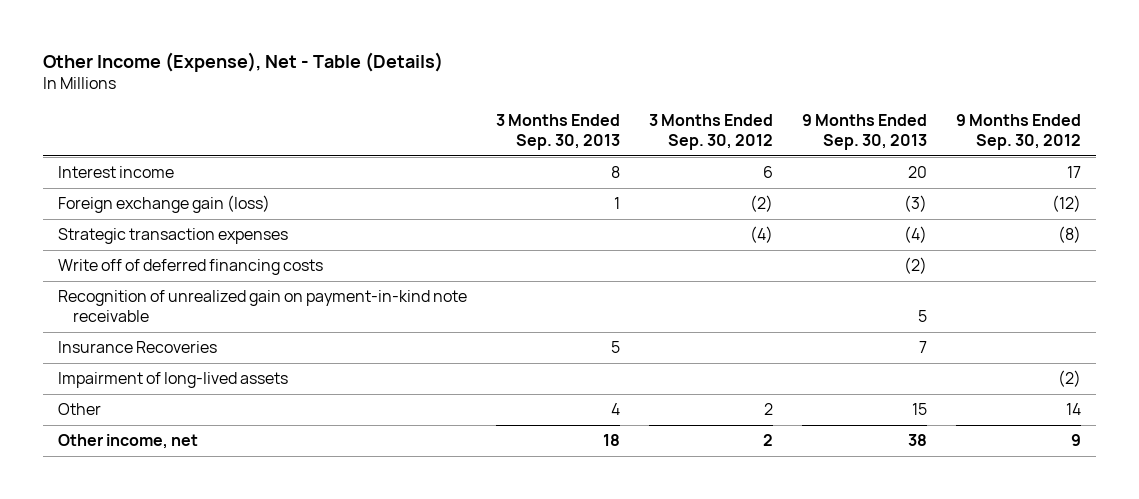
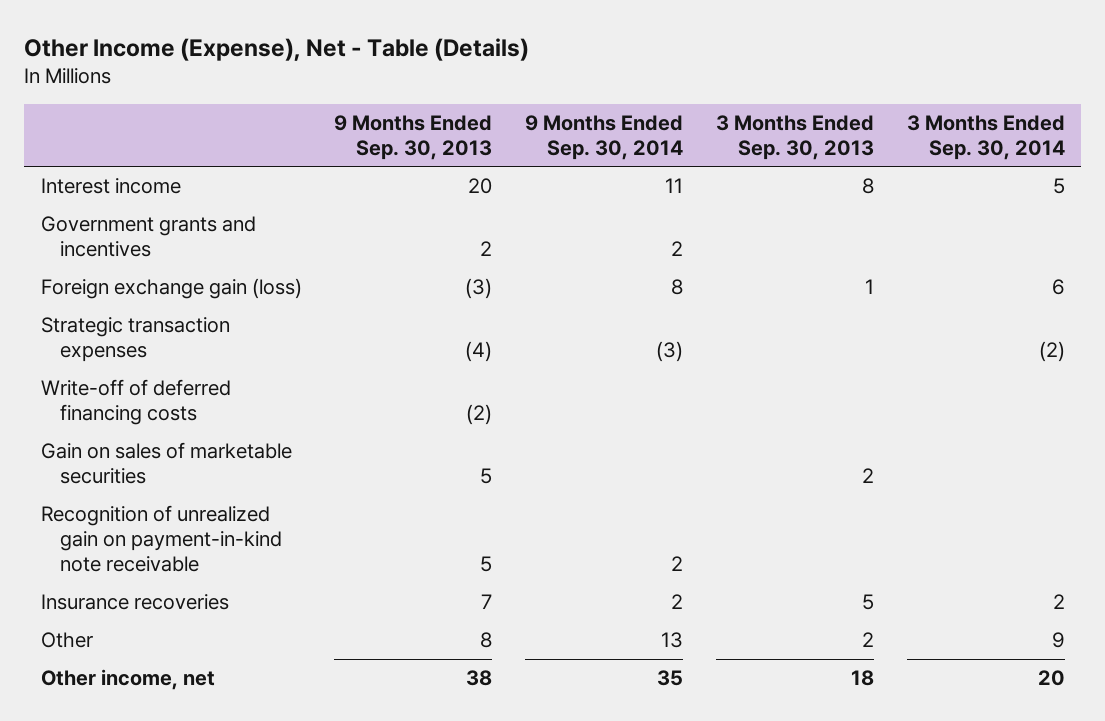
[648,114,773,150] 3 Months Ended Sep. 30, 2012 -> none
[956,114,1082,150] 9 Months Ended Sep. 30, 2012 -> none
none -> [525,114,684,160] 9 Months Ended Sep. 30, 2014
none -> [906,114,1065,160] 3 Months Ended Sep. 30, 2014
none -> [40,216,256,258] Government grants and incentives
[57,259,323,276] Write off of deferred financing costs -> [40,379,231,426] Write-off of deferred financing costs
none -> [40,442,292,485] Gain on sales of marketable securities
[57,372,288,389] Impairment of long-lived assets -> none
[57,341,217,354] Insurance Recoveries -> [40,594,229,611] Insurance recoveries
[610,403,620,416] 4 -> [861,632,874,648] 2
[912,403,928,416] 15 -> [480,632,493,649] 8

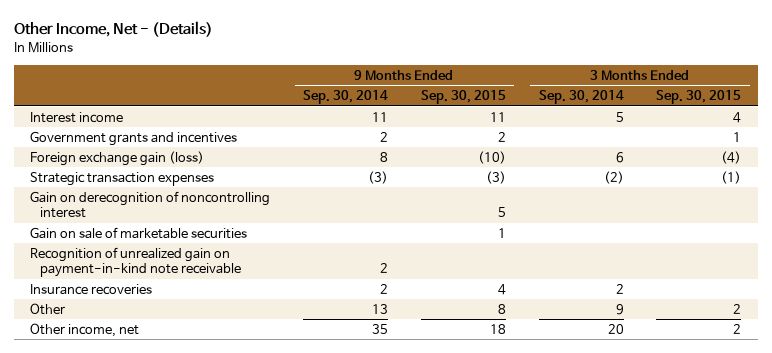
[24,37,530,61] Other Income (Expense), Net - Table (Details) -> [13,21,213,38] Other Income, Net - (Details)
[334,114,493,160] 9 Months Ended Sep. 30, 2013 -> none
[715,114,874,160] 3 Months Ended Sep. 30, 2013 -> none
none -> [420,90,506,105] Sep. 30, 2015
none -> [656,90,742,105] Sep. 30, 2015
[40,379,231,426] Write-off of deferred financing costs -> none
none -> [30,190,271,219] Gain on derecognition of noncontrolling interest
[40,442,292,485] Gain on sales of marketable securities -> [30,226,248,239] Gain on sale of marketable securities

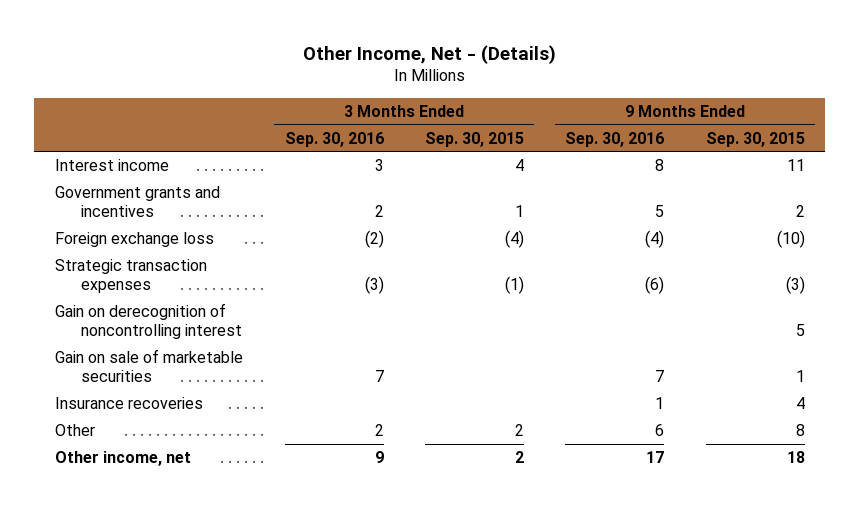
[302,90,388,105] Sep. 30, 2014 -> none
[538,90,624,105] Sep. 30, 2014 -> none
none -> [284,131,384,147] Sep. 30, 2016
none -> [565,131,665,147] Sep. 30, 2016
[30,150,205,166] Foreign exchange gain (loss) -> [55,232,215,248] Foreign exchange loss
[30,246,242,278] Recognition of unrealized gain on payment-in-kind note receivable -> none

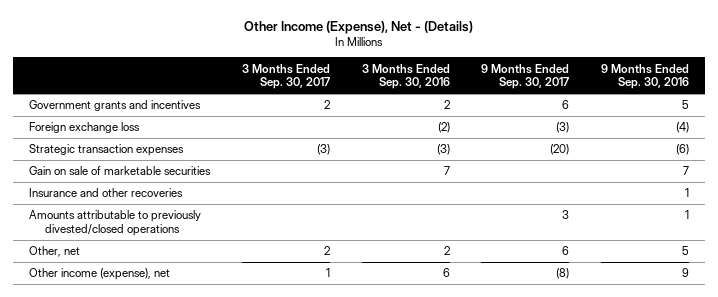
[302,44,556,64] Other Income, Net - (Details) -> [244,20,474,34] Other Income (Expense), Net - (Details)
[424,131,524,147] Sep. 30, 2015 -> none
[705,131,805,147] Sep. 30, 2015 -> none
none -> [241,63,330,90] 3 Months Ended Sep. 30, 2017
none -> [481,63,570,90] 9 Months Ended Sep. 30, 2017
[55,159,170,172] Interest income -> none
[55,303,242,340] Gain on derecognition of noncontrolling interest -> none
[55,397,204,410] Insurance recoveries -> [29,188,184,198] Insurance and other recoveries
none -> [29,210,202,236] Amounts attributable to previously divested/closed operations
[55,424,96,437] Other -> [29,246,81,258] Other, net
[655,424,665,437] 6 -> [682,246,690,256] 5
[55,451,192,467] Other income, net -> [29,268,171,281] Other income (expense), net
[374,451,384,464] 9 -> [442,268,450,278] 6
[646,451,665,464] 17 -> [682,268,690,278] 9

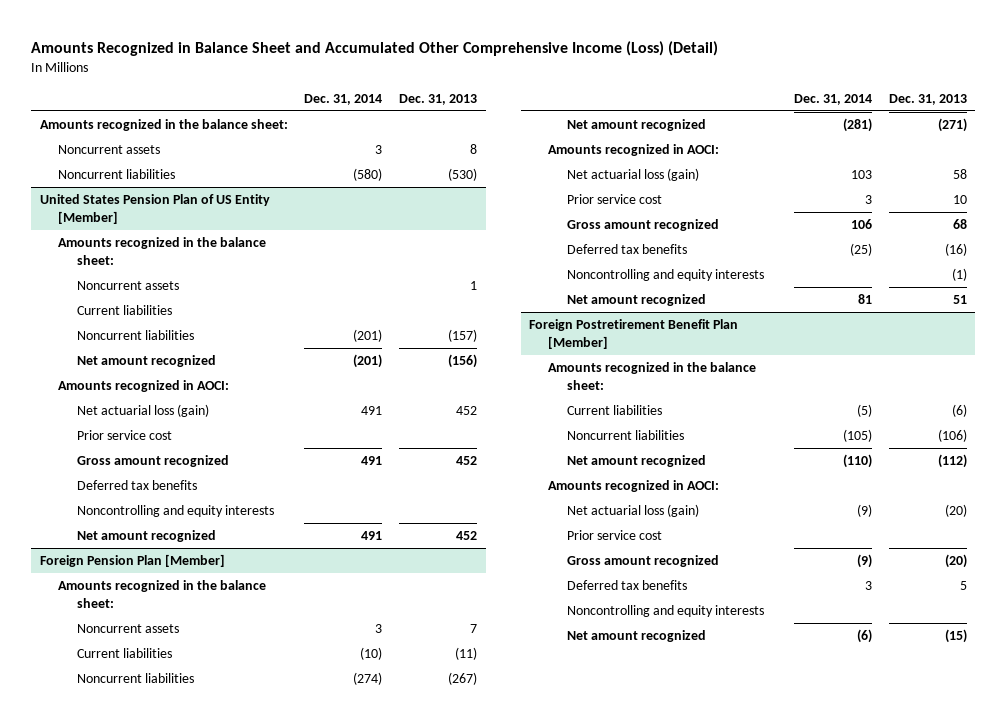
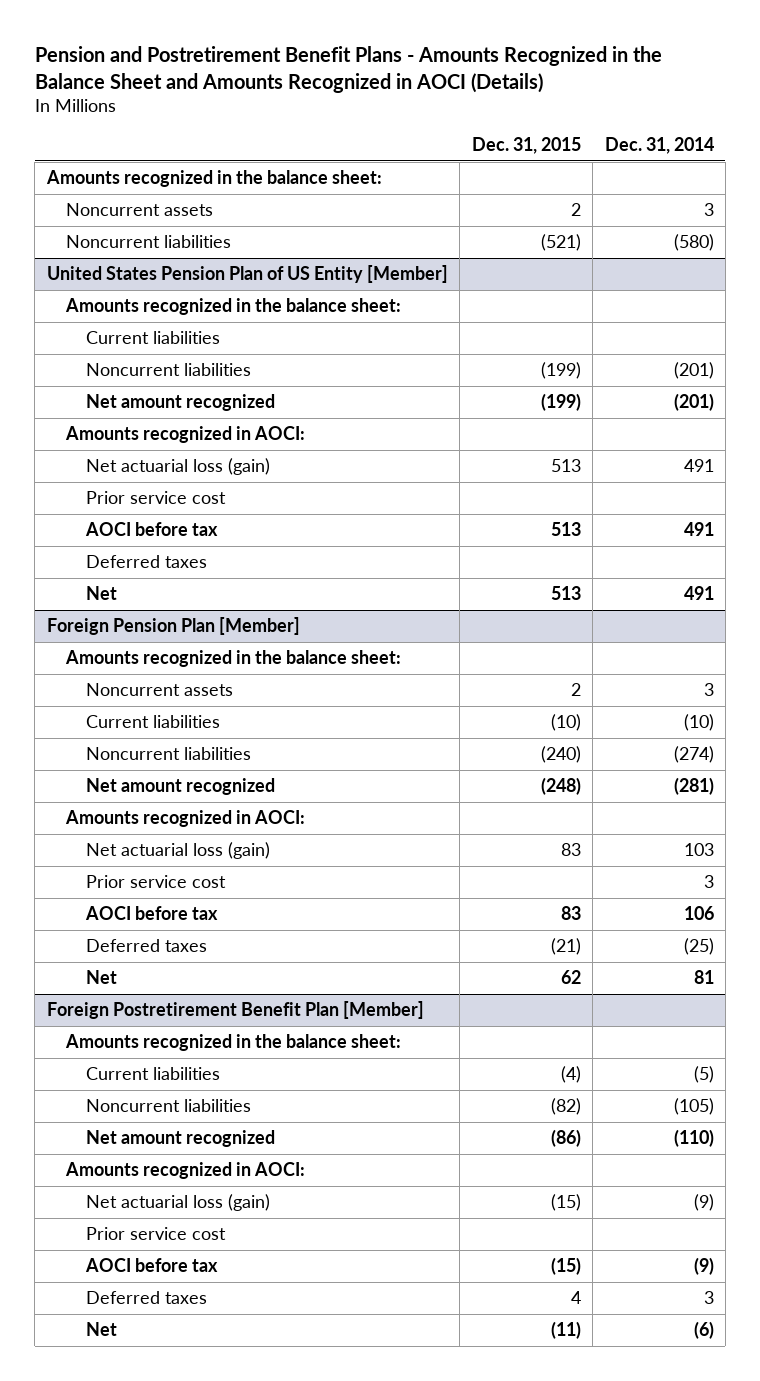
[31,40,719,56] Amounts Recognized in Balance Sheet and Accumulated Other Comprehensive Income (Loss) (Detail) -> [34,45,662,93] Pension and Postretirement Benefit Plans - Amounts Recognized in the Balance Sheet and Amounts Recognized in AOCI (Details)
[399,93,478,105] Dec. 31, 2013 -> none
none -> [471,137,581,155] Dec. 31, 2015
[77,281,180,291] Noncurrent assets -> none
[77,505,275,518] Noncontrolling and equity interests -> none
[77,455,230,468] Gross amount recognized -> [85,522,219,537] AOCI before tax
[77,480,198,491] Deferred tax benefits -> [86,555,208,569] Deferred taxes
[77,530,217,543] Net amount recognized -> [86,586,118,601] Net
[566,269,764,282] Noncontrolling and equity interests -> none
[566,219,719,232] Gross amount recognized -> [85,906,219,921] AOCI before tax
[566,244,687,255] Deferred tax benefits -> [86,939,208,953] Deferred taxes
[566,294,706,307] Net amount recognized -> [86,970,118,985] Net
[566,605,764,618] Noncontrolling and equity interests -> none
[566,555,719,568] Gross amount recognized -> [85,1258,219,1273] AOCI before tax
[566,580,687,591] Deferred tax benefits -> [86,1291,208,1305] Deferred taxes
[566,630,706,643] Net amount recognized -> [86,1322,118,1337] Net

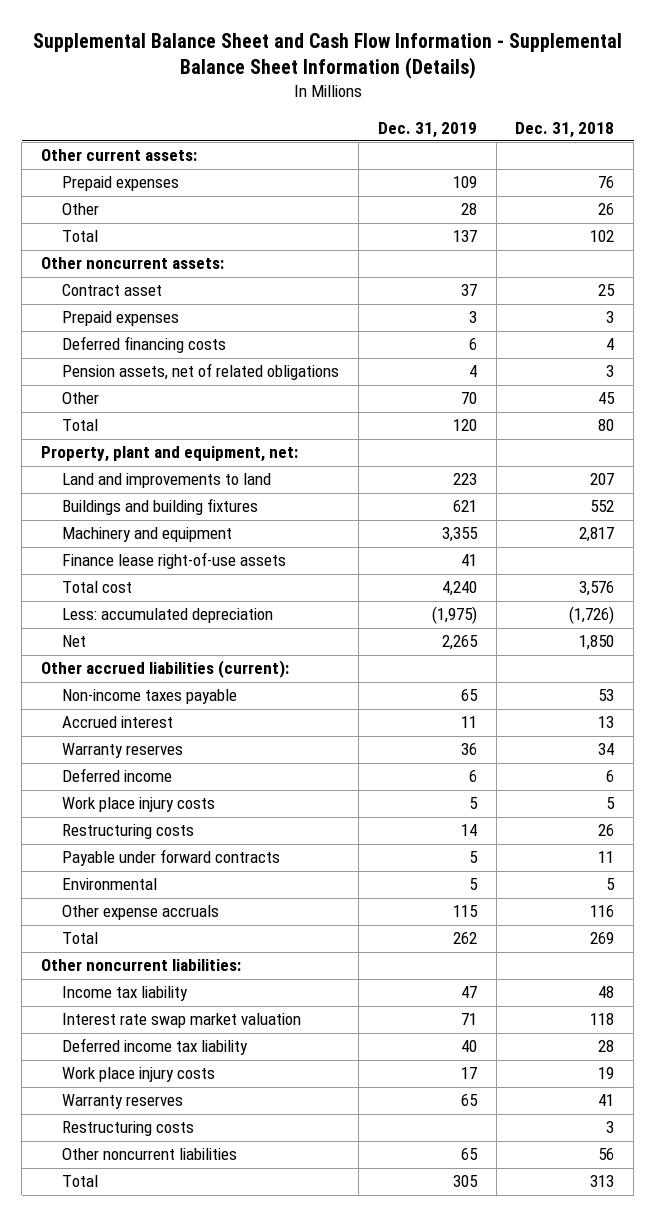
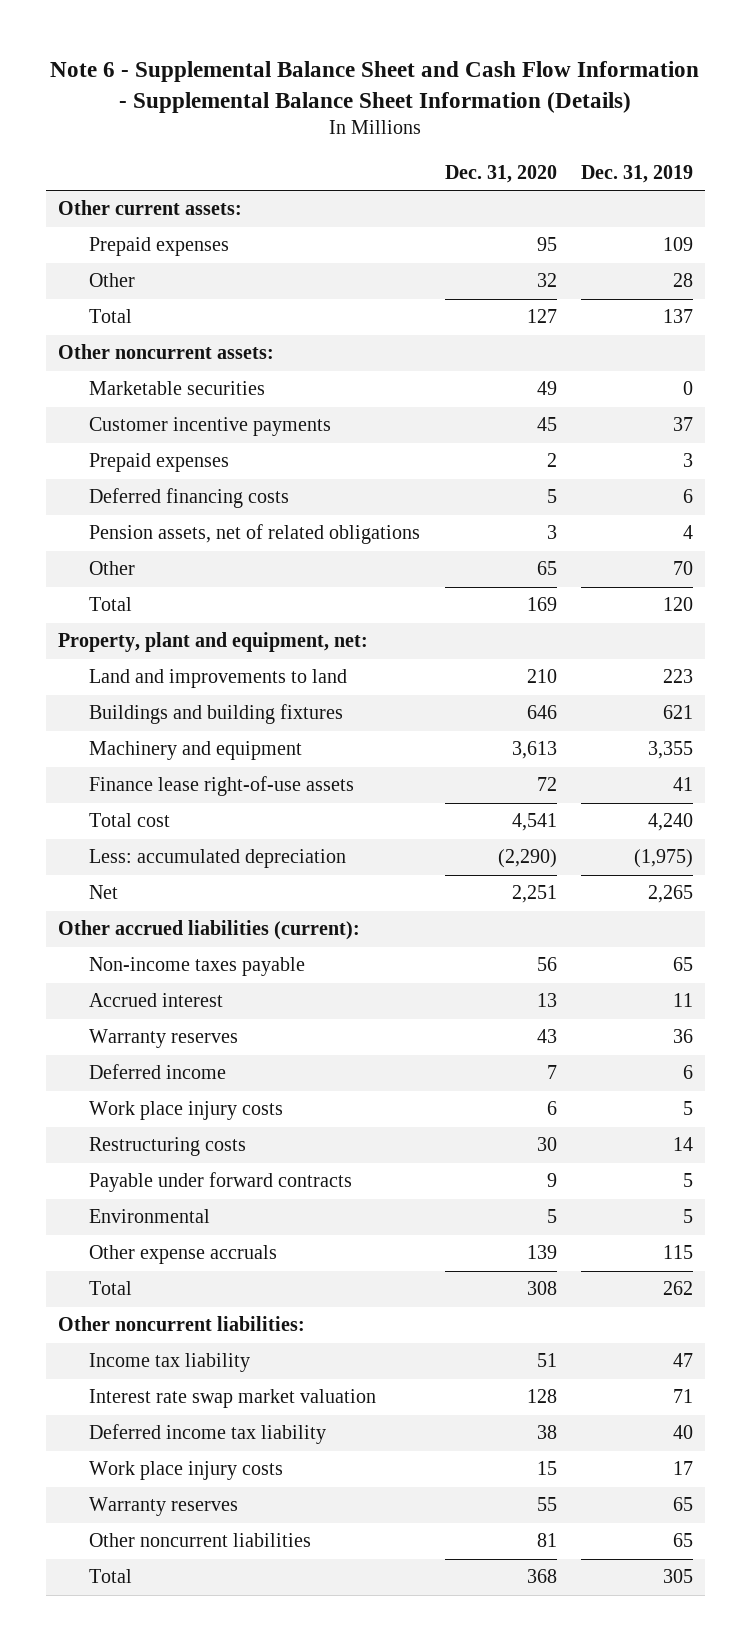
[32,32,622,80] Supplemental Balance Sheet and Cash Flow Information - Supplemental Balance Sheet Information (Details) -> [50,60,700,113] Note 6 - Supplemental Balance Sheet and Cash Flow Information - Supplemental Balance Sheet Information (Details)
[515,121,615,138] Dec. 31, 2018 -> none
none -> [444,164,557,183] Dec. 31, 2020
[62,284,163,297] Contract asset -> none
none -> [89,381,266,396] Marketable securities
none -> [89,417,332,437] Customer incentive payments
[62,1121,195,1137] Restructuring costs -> none

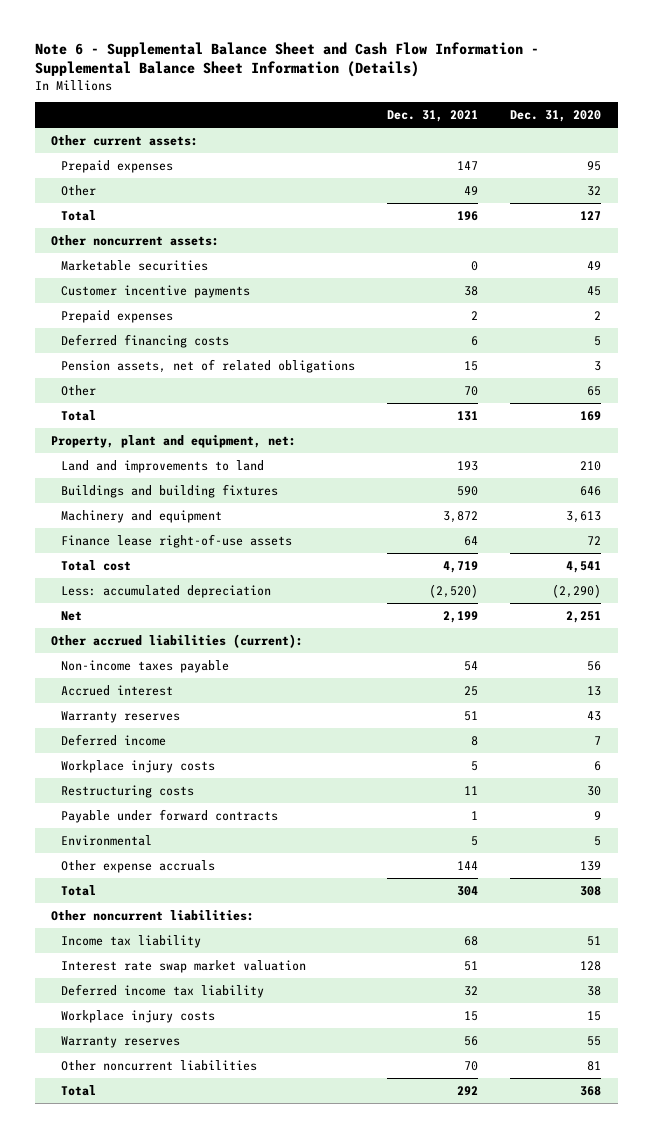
[580,164,693,183] Dec. 31, 2019 -> none
none -> [387,110,479,123] Dec. 31, 2021
[89,1101,284,1121] Work place injury costs -> [60,759,215,773] Workplace injury costs
[89,1461,284,1481] Work place injury costs -> [60,1009,215,1023] Workplace injury costs

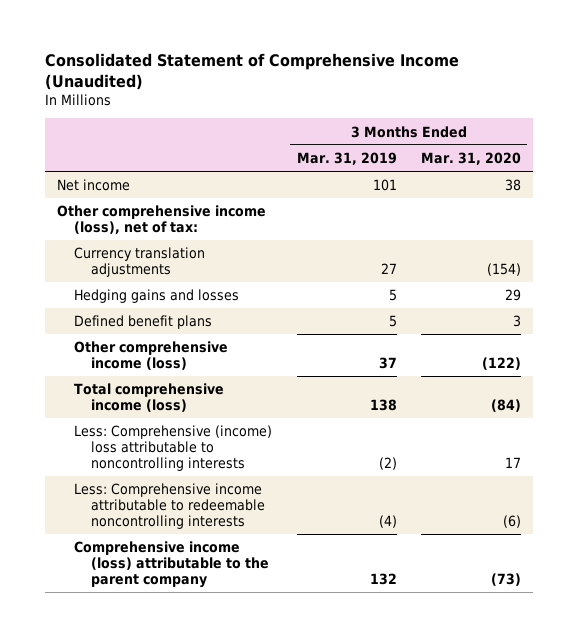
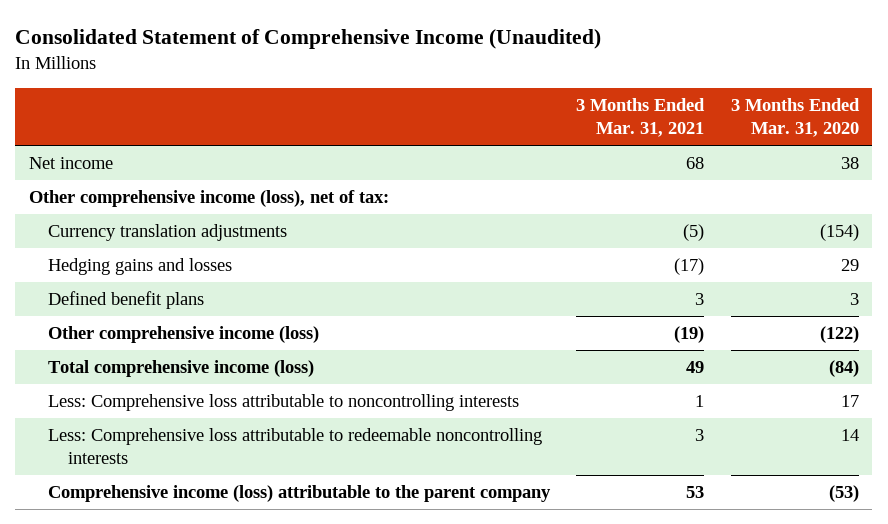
[296,151,397,165] Mar. 31, 2019 -> none
none -> [576,97,706,138] 3 Months Ended Mar. 31, 2021
[74,425,273,471] Less: Comprehensive (income) loss attributable to noncontrolling interests -> [48,394,520,412] Less: Comprehensive loss attributable to noncontrolling interests
[74,483,265,529] Less: Comprehensive income attributable to redeemable noncontrolling interests -> [48,428,543,465] Less: Comprehensive loss attributable to redeemable noncontrolling interests
[503,514,522,528] (6) -> [840,429,859,442] 14
[491,572,522,586] (73) -> [828,485,859,503] (53)

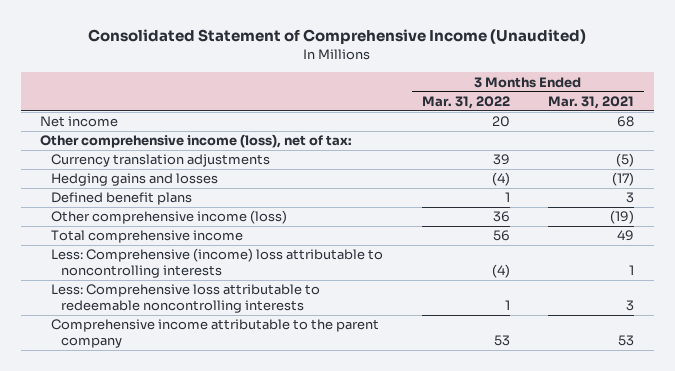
[730,97,860,138] 3 Months Ended Mar. 31, 2020 -> none
none -> [421,95,510,109] Mar. 31, 2022
[48,360,315,378] Total comprehensive income (loss) -> [50,230,243,244] Total comprehensive income
[48,394,520,412] Less: Comprehensive loss attributable to noncontrolling interests -> [50,248,383,279] Less: Comprehensive (income) loss attributable to noncontrolling interests
[48,485,552,503] Comprehensive income (loss) attributable to the parent company -> [50,319,379,349] Comprehensive income attributable to the parent company

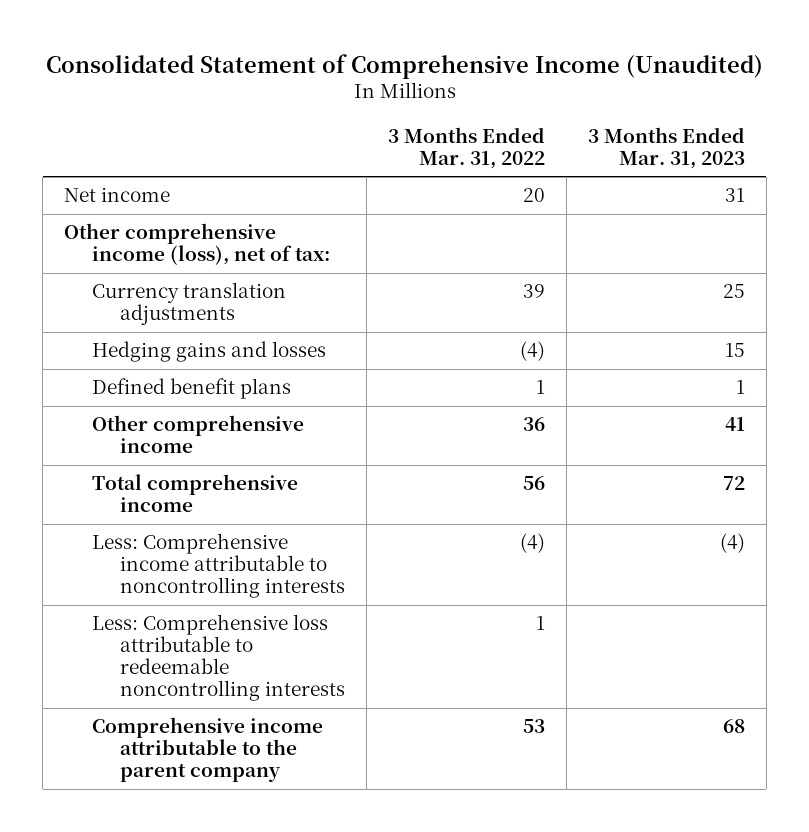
[548,95,635,109] Mar. 31, 2021 -> none
none -> [587,126,745,169] 3 Months Ended Mar. 31, 2023
[50,210,287,225] Other comprehensive income (loss) -> [92,415,305,454] Other comprehensive income
[50,248,383,279] Less: Comprehensive (income) loss attributable to noncontrolling interests -> [92,533,346,599] Less: Comprehensive income attributable to noncontrolling interests

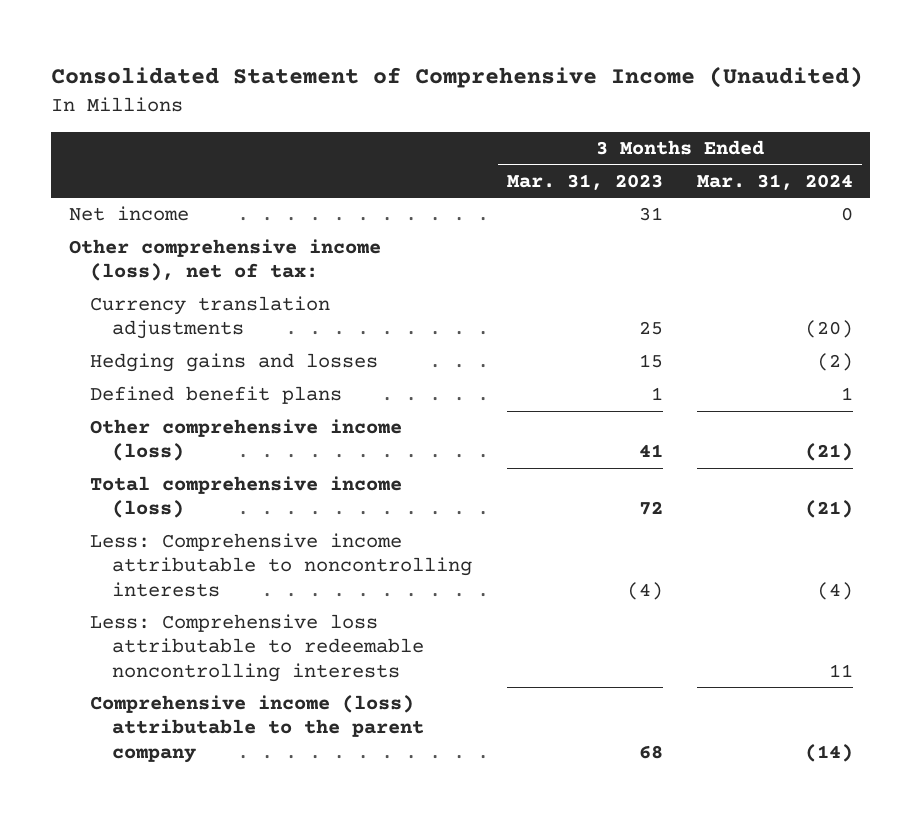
[388,126,546,169] 3 Months Ended Mar. 31, 2022 -> none
none -> [697,173,854,190] Mar. 31, 2024
[92,415,305,454] Other comprehensive income -> [90,419,403,462] Other comprehensive income (loss)
[92,474,299,513] Total comprehensive income -> [90,476,403,519] Total comprehensive income (loss)
[92,717,324,783] Comprehensive income attributable to the parent company -> [90,695,425,763] Comprehensive income (loss) attributable to the parent company

